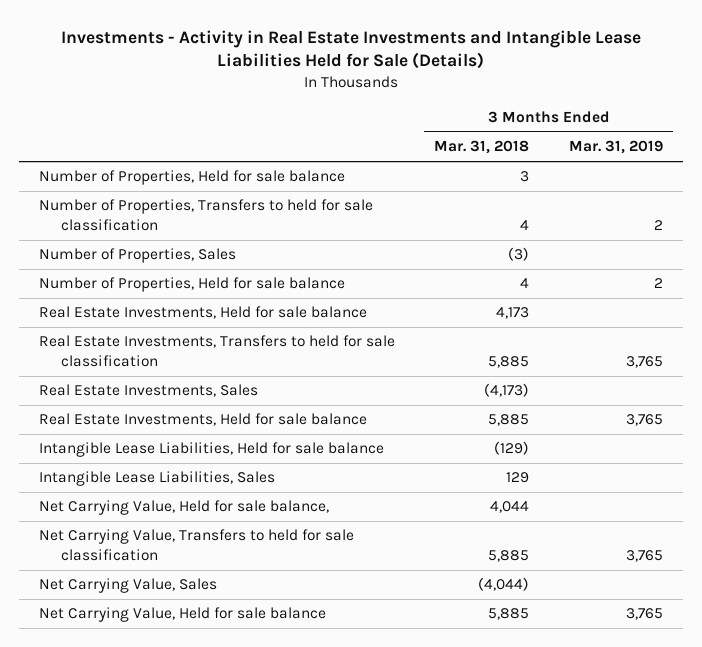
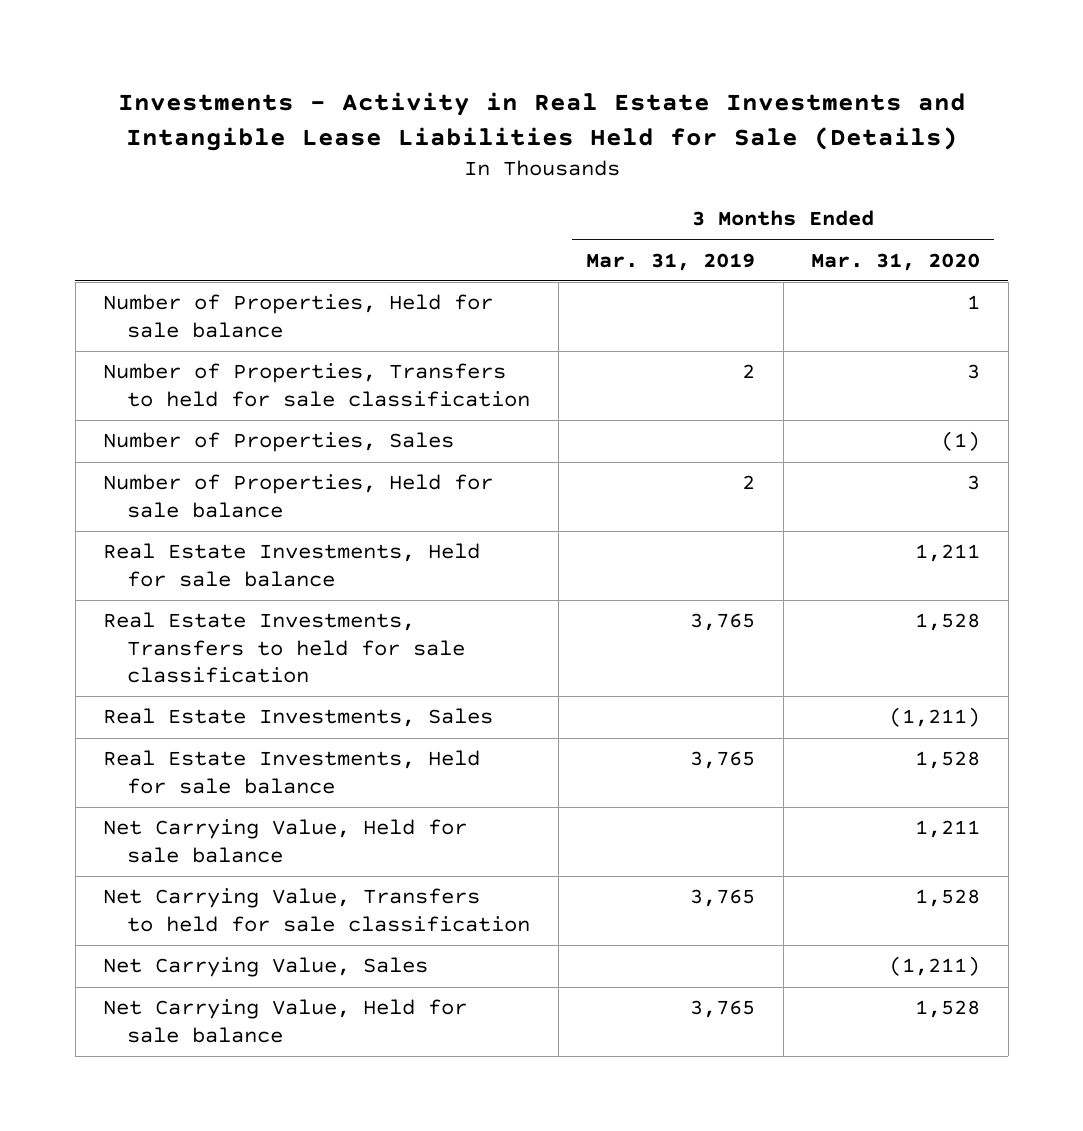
[434,140,530,155] Mar. 31, 2018 -> none
none -> [811,252,981,271] Mar. 31, 2020
[38,442,384,458] Intangible Lease Liabilities, Held for sale balance -> none
[38,471,275,487] Intangible Lease Liabilities, Sales -> none
[38,500,329,516] Net Carrying Value, Held for sale balance, -> [103,819,468,863] Net Carrying Value, Held for sale balance

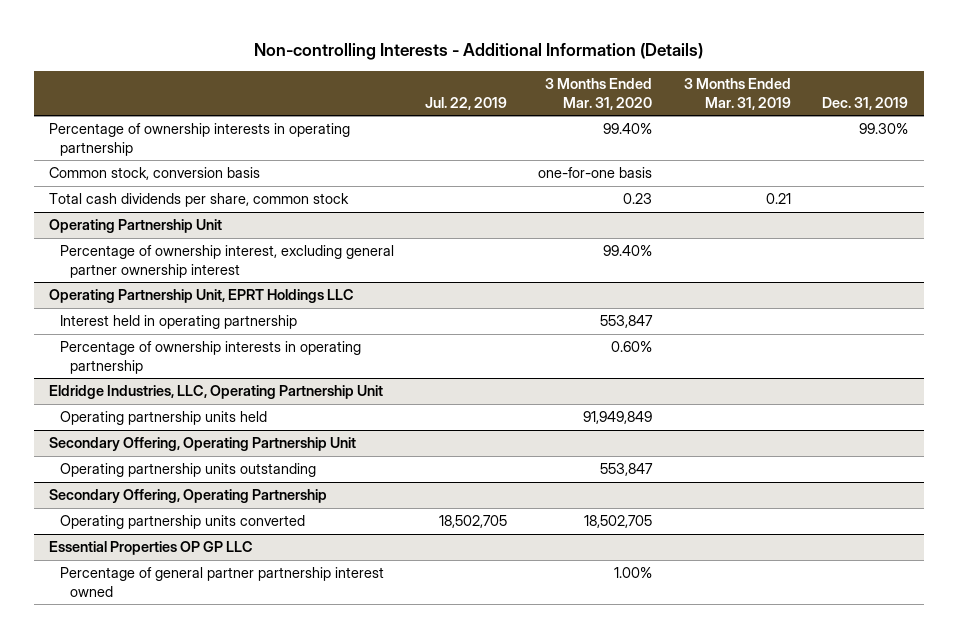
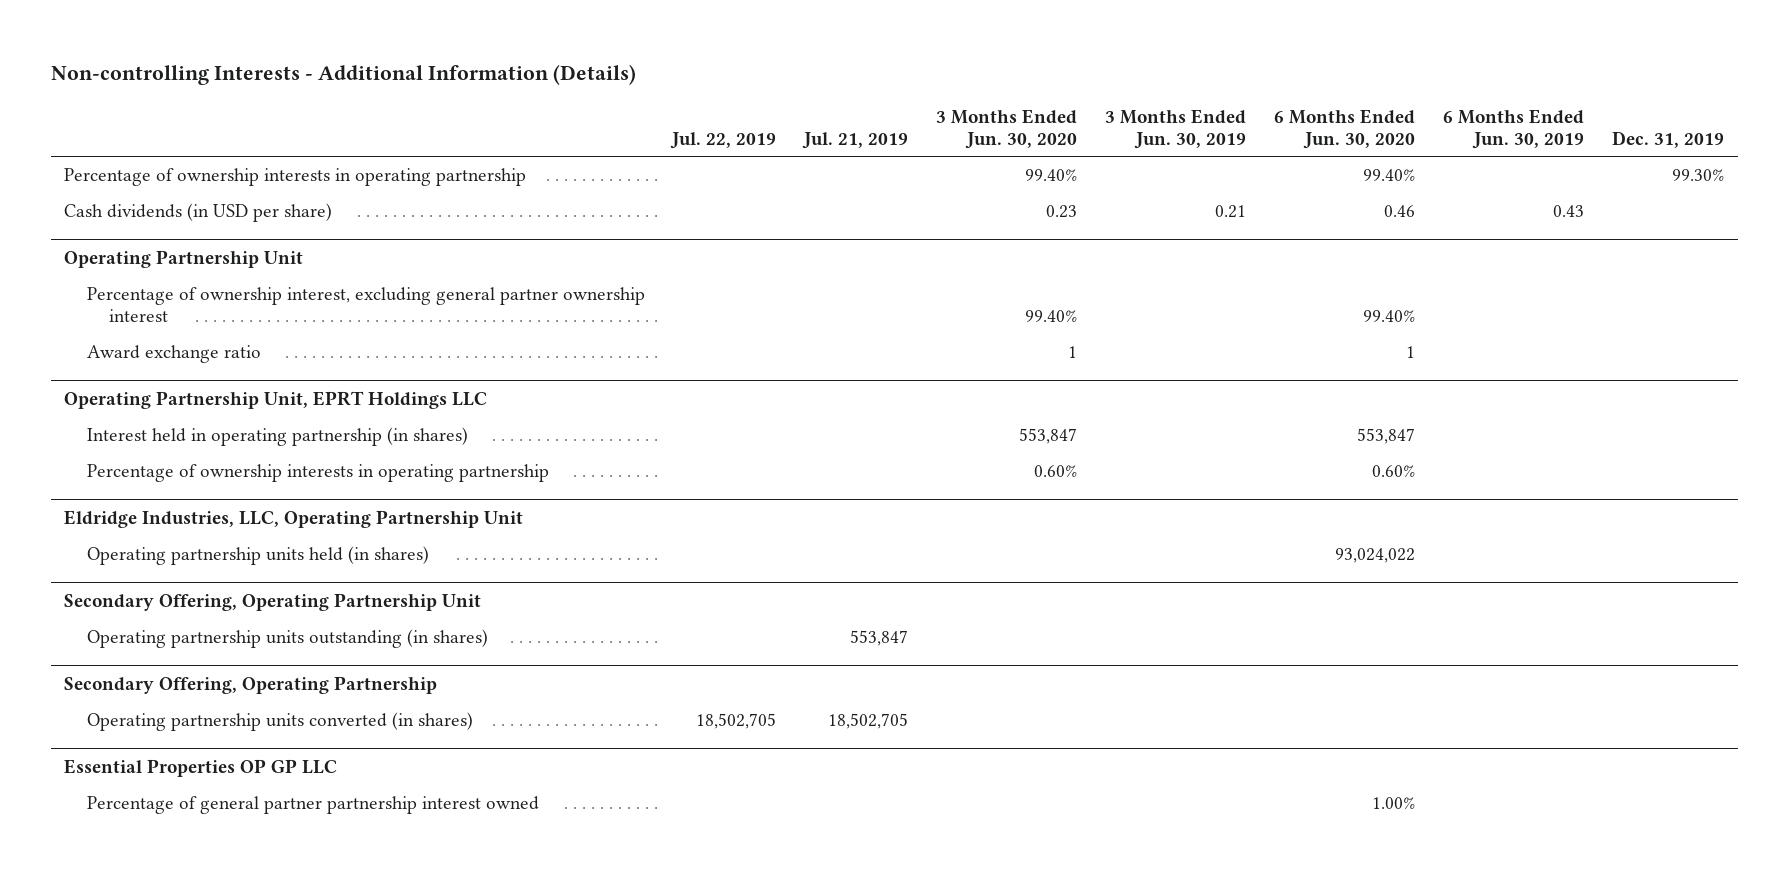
[545,78,653,110] 3 Months Ended Mar. 31, 2020 -> none
[683,78,791,110] 3 Months Ended Mar. 31, 2019 -> none
none -> [802,131,909,149] Jul. 21, 2019
none -> [936,108,1078,149] 3 Months Ended Jun. 30, 2020
none -> [1105,108,1247,149] 3 Months Ended Jun. 30, 2019
none -> [1273,108,1415,149] 6 Months Ended Jun. 30, 2020
none -> [1442,108,1584,149] 6 Months Ended Jun. 30, 2019
[49,167,261,181] Common stock, conversion basis -> none
[49,193,350,208] Total cash dividends per share, common stock -> [64,203,333,223] Cash dividends (in USD per share)
none -> [86,345,261,364] Award exchange ratio
[59,315,297,330] Interest held in operating partnership -> [86,427,468,447] Interest held in operating partnership (in shares)
[59,411,267,426] Operating partnership units held -> [86,546,429,566] Operating partnership units held (in shares)
[59,463,316,478] Operating partnership units outstanding -> [86,629,488,649] Operating partnership units outstanding (in shares)
[59,515,305,530] Operating partnership units converted -> [86,712,473,732] Operating partnership units converted (in shares)

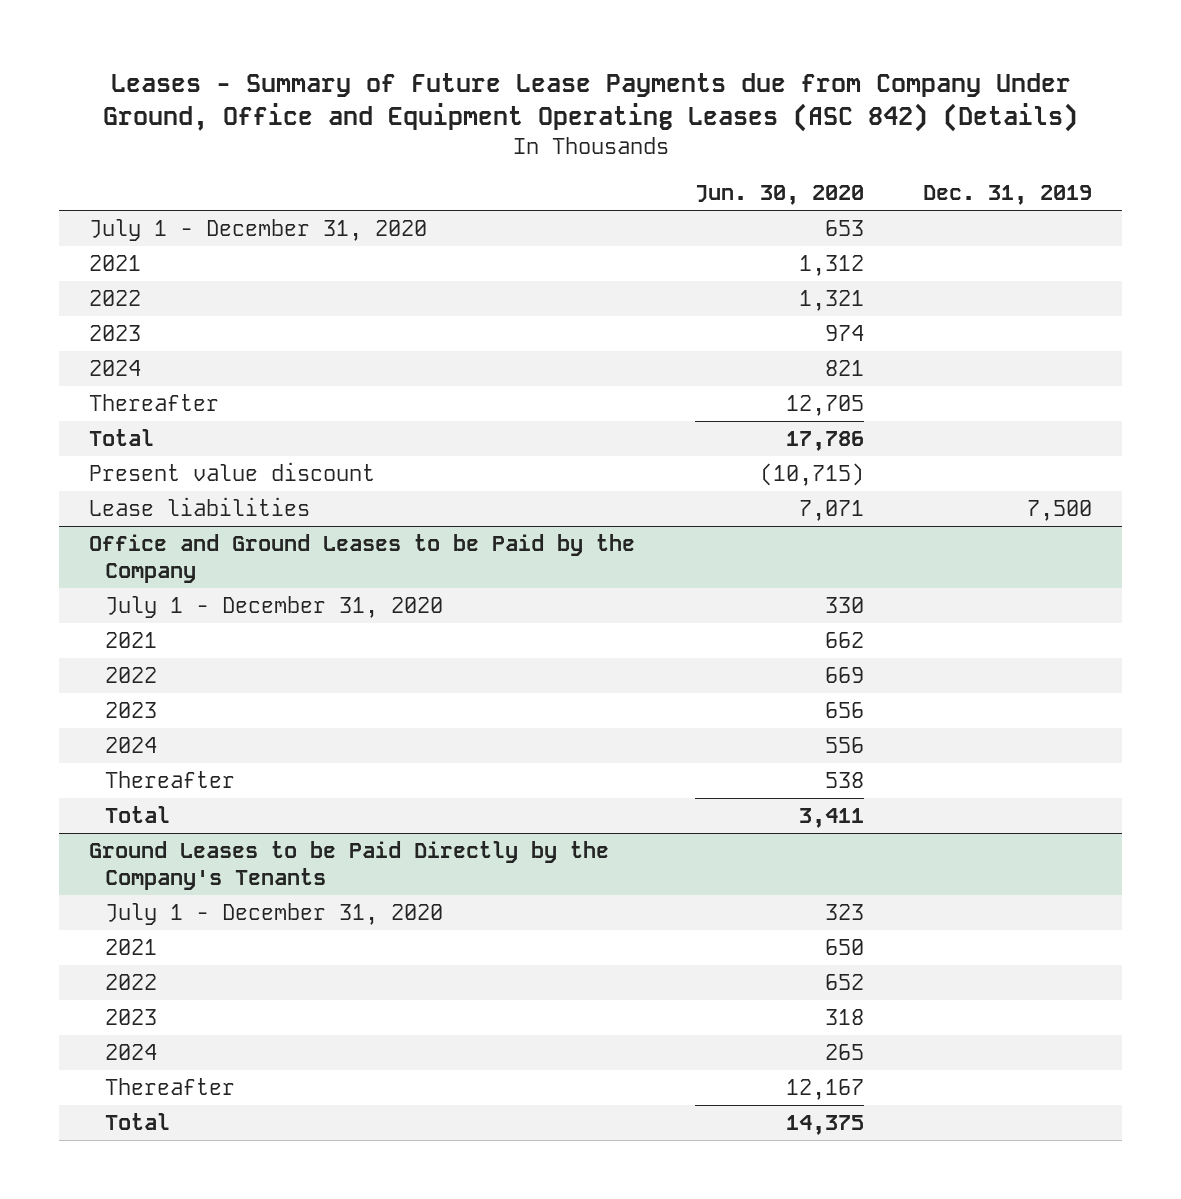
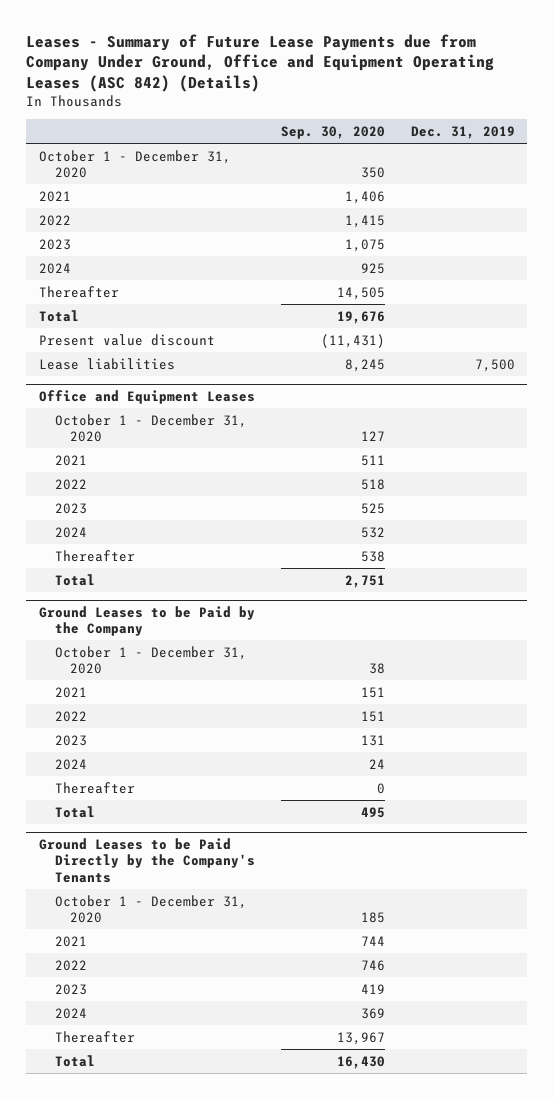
[694,185,864,206] Jun. 30, 2020 -> none
none -> [280,125,385,139] Sep. 30, 2020
[88,218,427,241] July 1 - December 31, 2020 -> [39,149,232,178] October 1 - December 31, 2020
[88,533,635,583] Office and Ground Leases to be Paid by the Company -> none
[104,595,443,618] July 1 - December 31, 2020 -> none
[104,631,157,648] 2021 -> none
[104,666,157,683] 2022 -> none
[104,701,157,718] 2023 -> none
[104,736,157,753] 2024 -> none
[104,770,235,788] Thereafter -> none
[104,805,170,823] Total -> none
none -> [39,389,256,404] Office and Equipment Leases
none -> [54,413,247,442] October 1 - December 31, 2020
none -> [54,454,87,466] 2021
none -> [54,478,87,490] 2022
none -> [54,502,87,514] 2023
none -> [54,526,87,538] 2024
none -> [54,549,135,562] Thereafter
none -> [54,573,95,586] Total
none -> [39,605,256,637] Ground Leases to be Paid by the Company
none -> [54,645,247,674] October 1 - December 31, 2020
none -> [54,686,87,698] 2021
none -> [54,710,87,722] 2022
none -> [54,734,87,746] 2023
none -> [54,758,87,770] 2024
none -> [54,781,135,794] Thereafter
none -> [54,805,95,818] Total
[104,902,443,925] July 1 - December 31, 2020 -> [54,894,247,923] October 1 - December 31, 2020

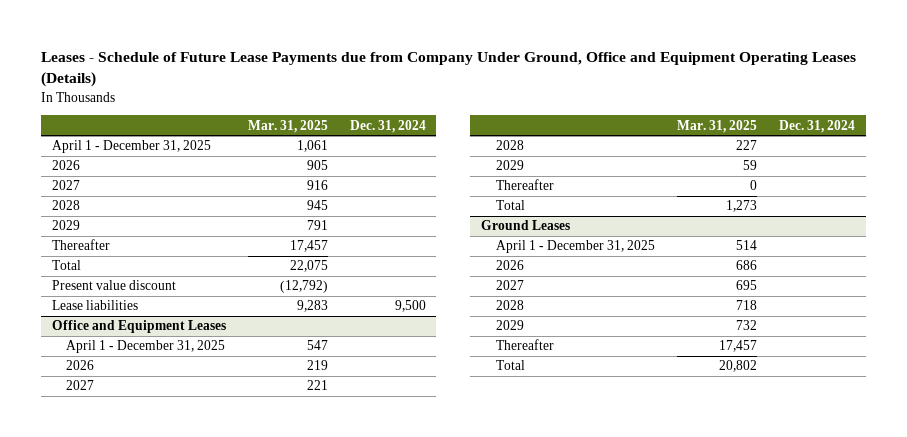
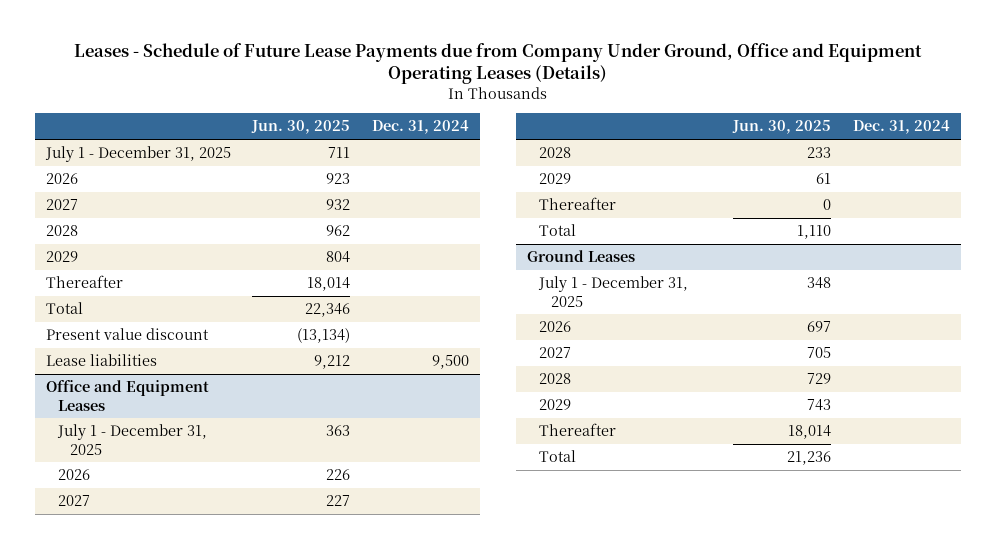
[247,119,328,133] Mar. 31, 2025 -> none
none -> [251,120,351,135] Jun. 30, 2025
[51,140,211,154] April 1 - December 31, 2025 -> [44,146,231,163] July 1 - December 31, 2025
[66,340,226,354] April 1 - December 31, 2025 -> [56,424,207,455] July 1 - December 31, 2025
[495,240,655,254] April 1 - December 31, 2025 -> [537,276,688,307] July 1 - December 31, 2025

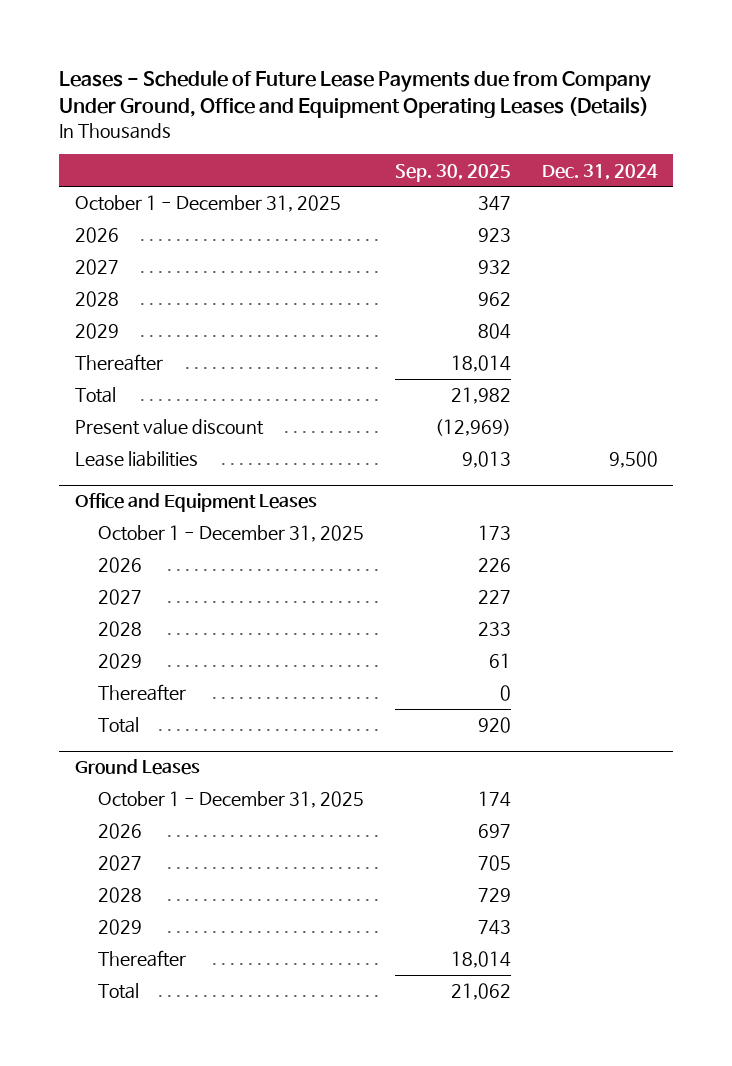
[251,120,351,135] Jun. 30, 2025 -> none
none -> [394,163,511,182] Sep. 30, 2025
[44,146,231,163] July 1 - December 31, 2025 -> [74,195,341,213] October 1 - December 31, 2025
[56,424,207,455] July 1 - December 31, 2025 -> [97,525,364,543] October 1 - December 31, 2025
[537,276,688,307] July 1 - December 31, 2025 -> [97,791,364,809] October 1 - December 31, 2025

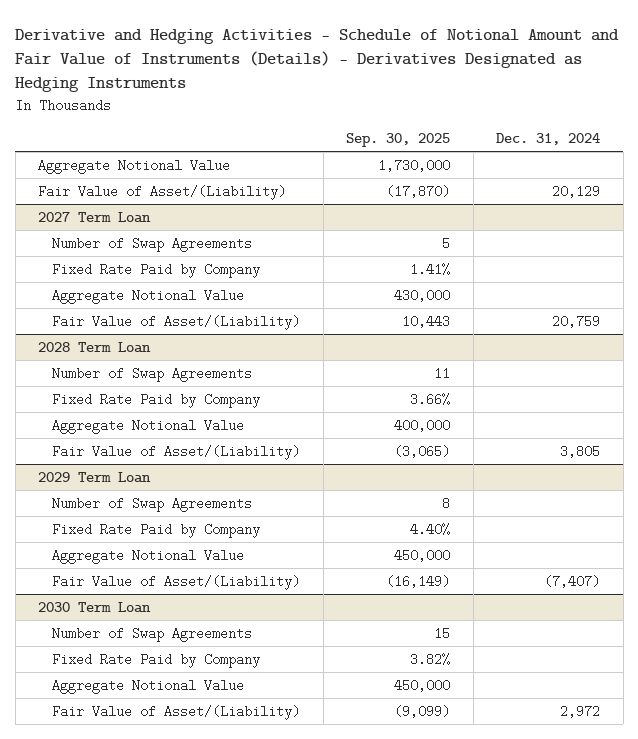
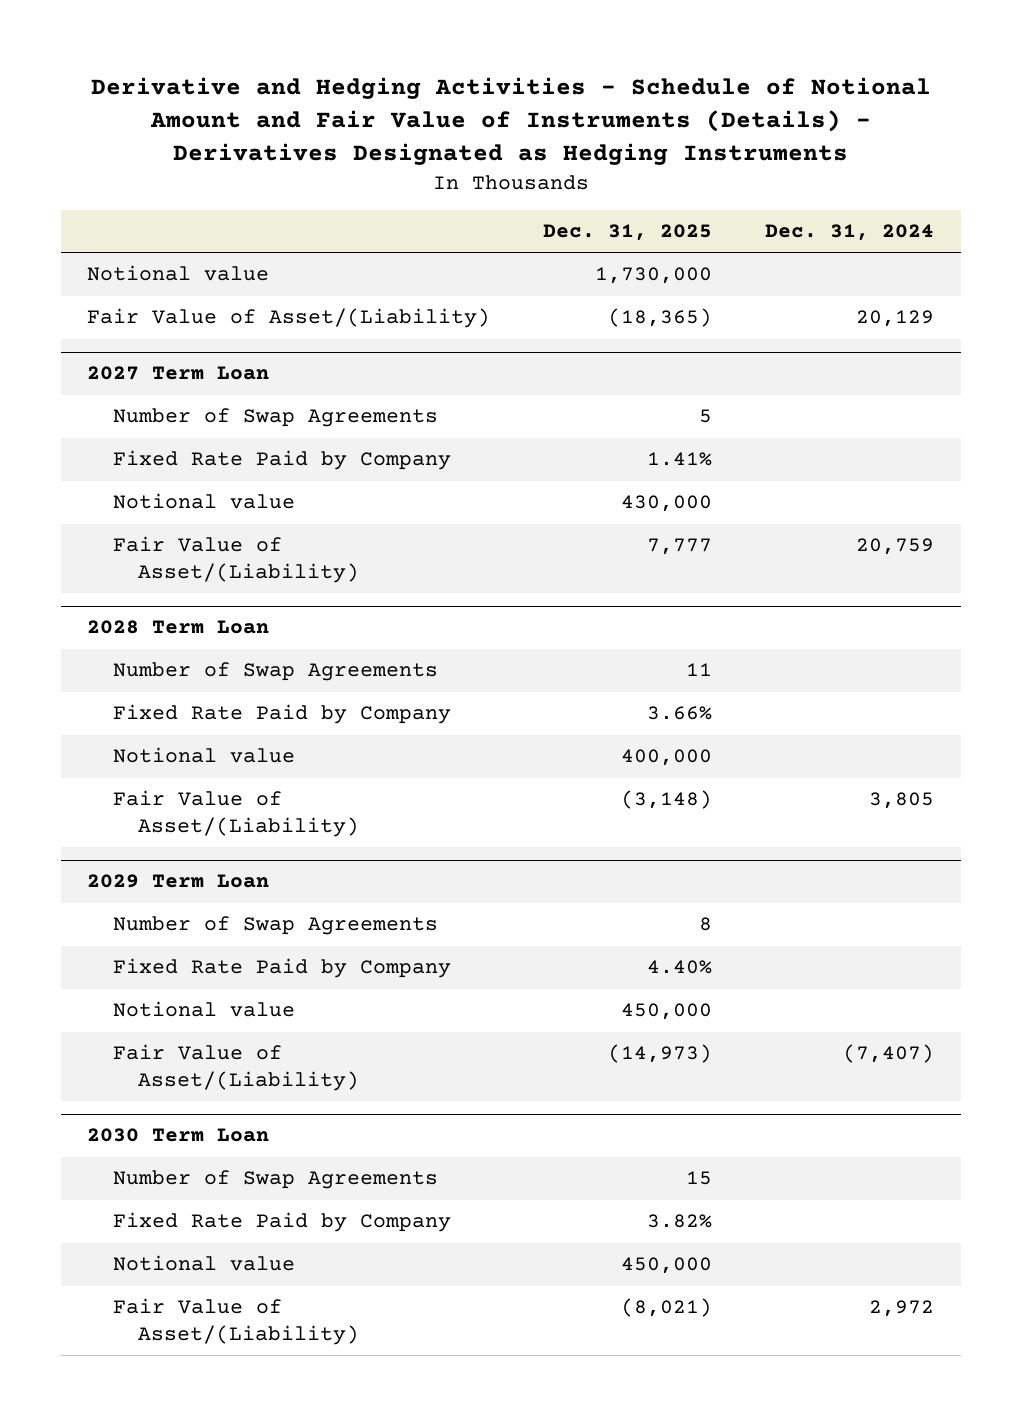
[346,133,451,148] Sep. 30, 2025 -> none
none -> [543,224,713,242] Dec. 31, 2025
[38,158,231,174] Aggregate Notional Value -> [87,265,270,282] Notional value
[52,288,245,304] Aggregate Notional Value -> [112,493,295,510] Notional value
[52,418,245,434] Aggregate Notional Value -> [112,747,295,764] Notional value
[52,548,245,564] Aggregate Notional Value -> [112,1001,295,1018] Notional value
[52,678,245,694] Aggregate Notional Value -> [112,1255,295,1272] Notional value

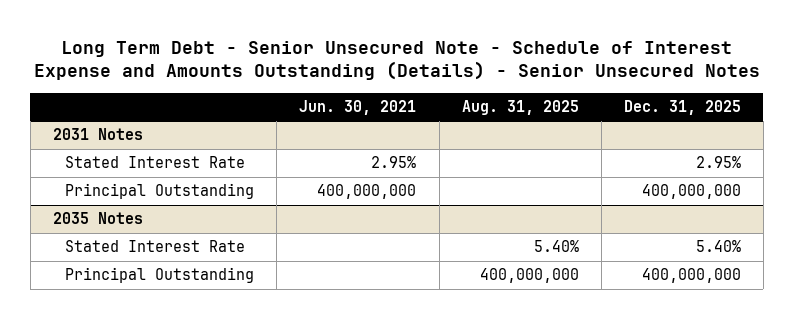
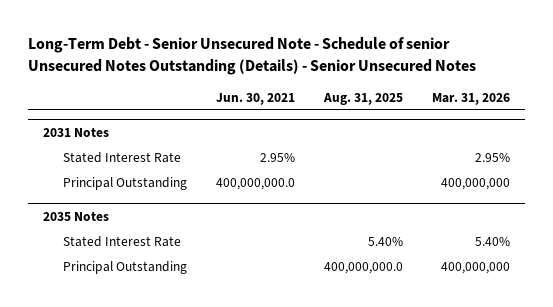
[33,40,760,81] Long Term Debt - Senior Unsecured Note - Schedule of Interest Expense and Amounts Outstanding (Details) - Senior Unsecured Notes -> [28,37,477,75] Long-Term Debt - Senior Unsecured Note - Schedule of senior Unsecured Notes Outstanding (Details) - Senior Unsecured Notes
[623,100,741,116] Dec. 31, 2025 -> none
none -> [432,92,511,105] Mar. 31, 2026
[317,184,417,200] 400,000,000 -> [215,178,295,191] 400,000,000.0
[479,268,579,284] 400,000,000 -> [324,262,404,275] 400,000,000.0

